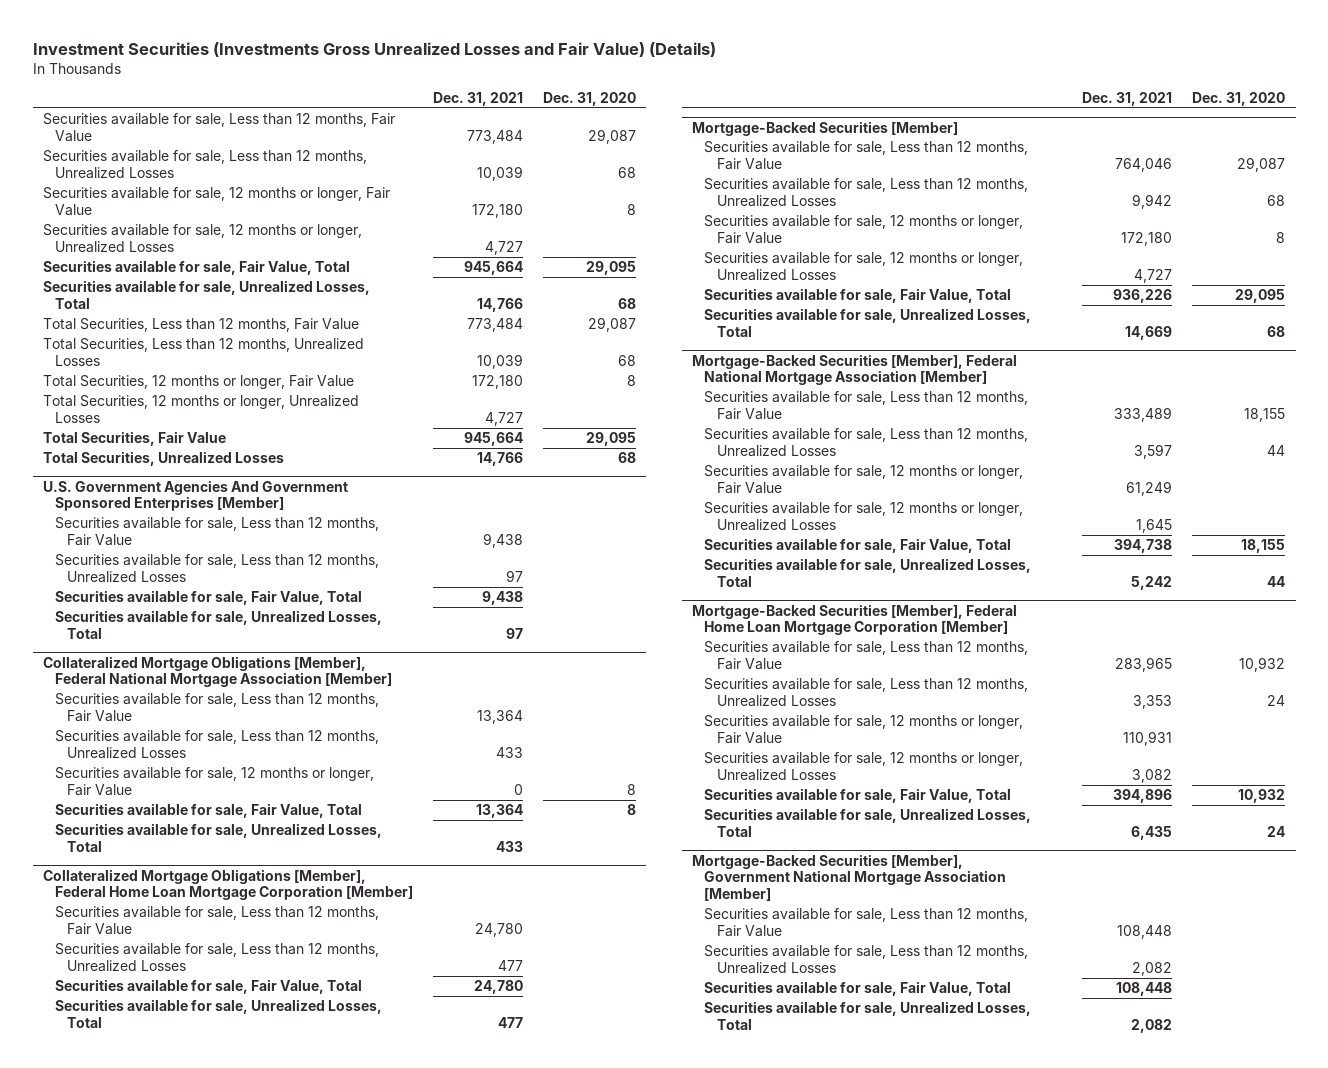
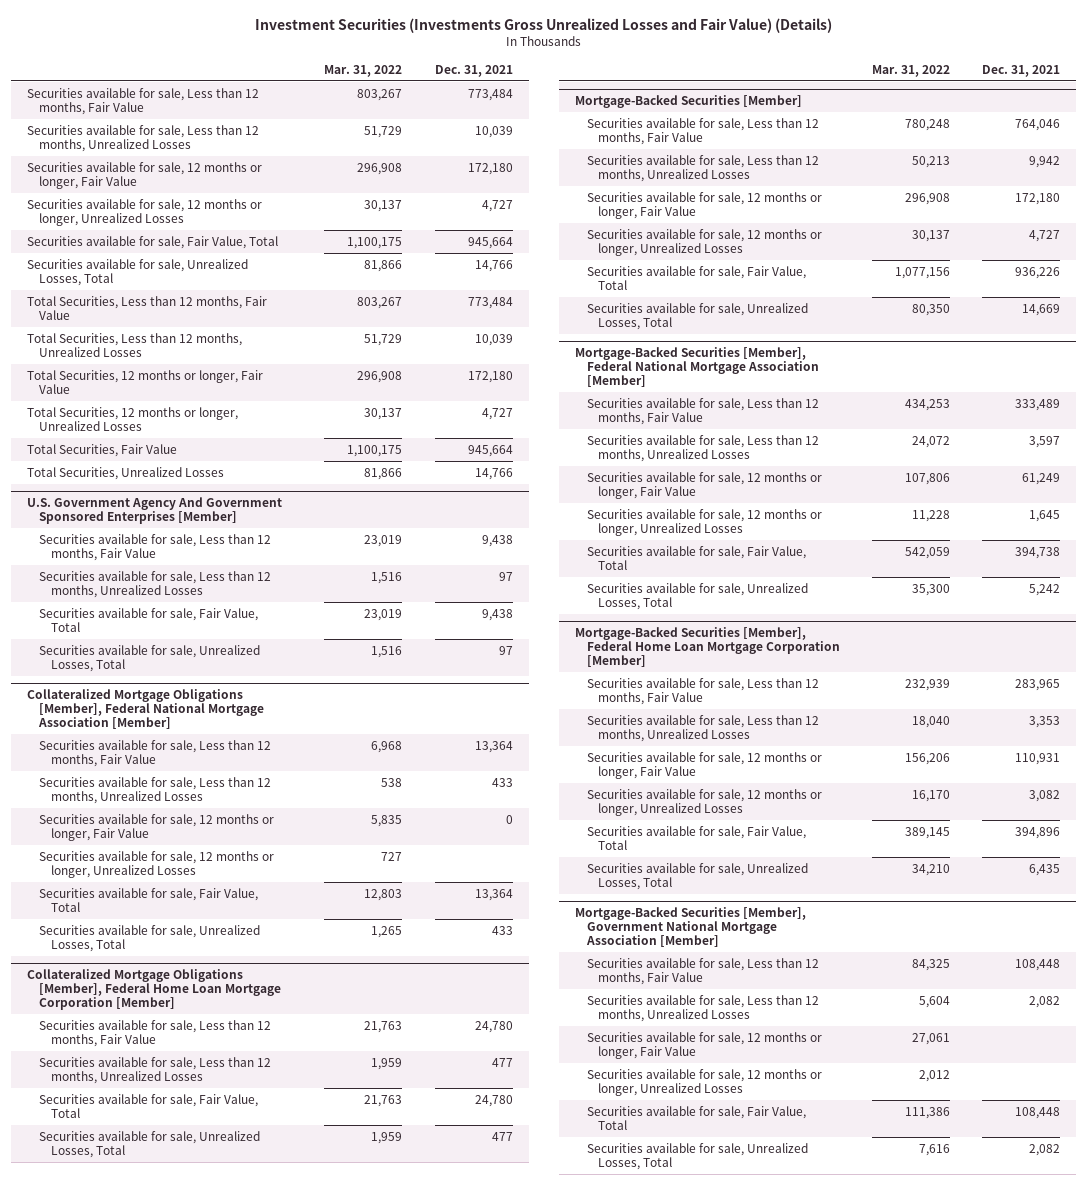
[543,92,637,107] Dec. 31, 2020 -> none
none -> [324,64,403,77] Mar. 31, 2022
[42,479,348,512] U.S. Government Agencies And Government Sponsored Enterprises [Member] -> [27,496,283,525] U.S. Government Agency And Government Sponsored Enterprises [Member]
none -> [39,850,275,879] Securities available for sale, 12 months or longer, Unrealized Losses
none -> [586,1031,822,1060] Securities available for sale, 12 months or longer, Fair Value
none -> [586,1068,822,1097] Securities available for sale, 12 months or longer, Unrealized Losses

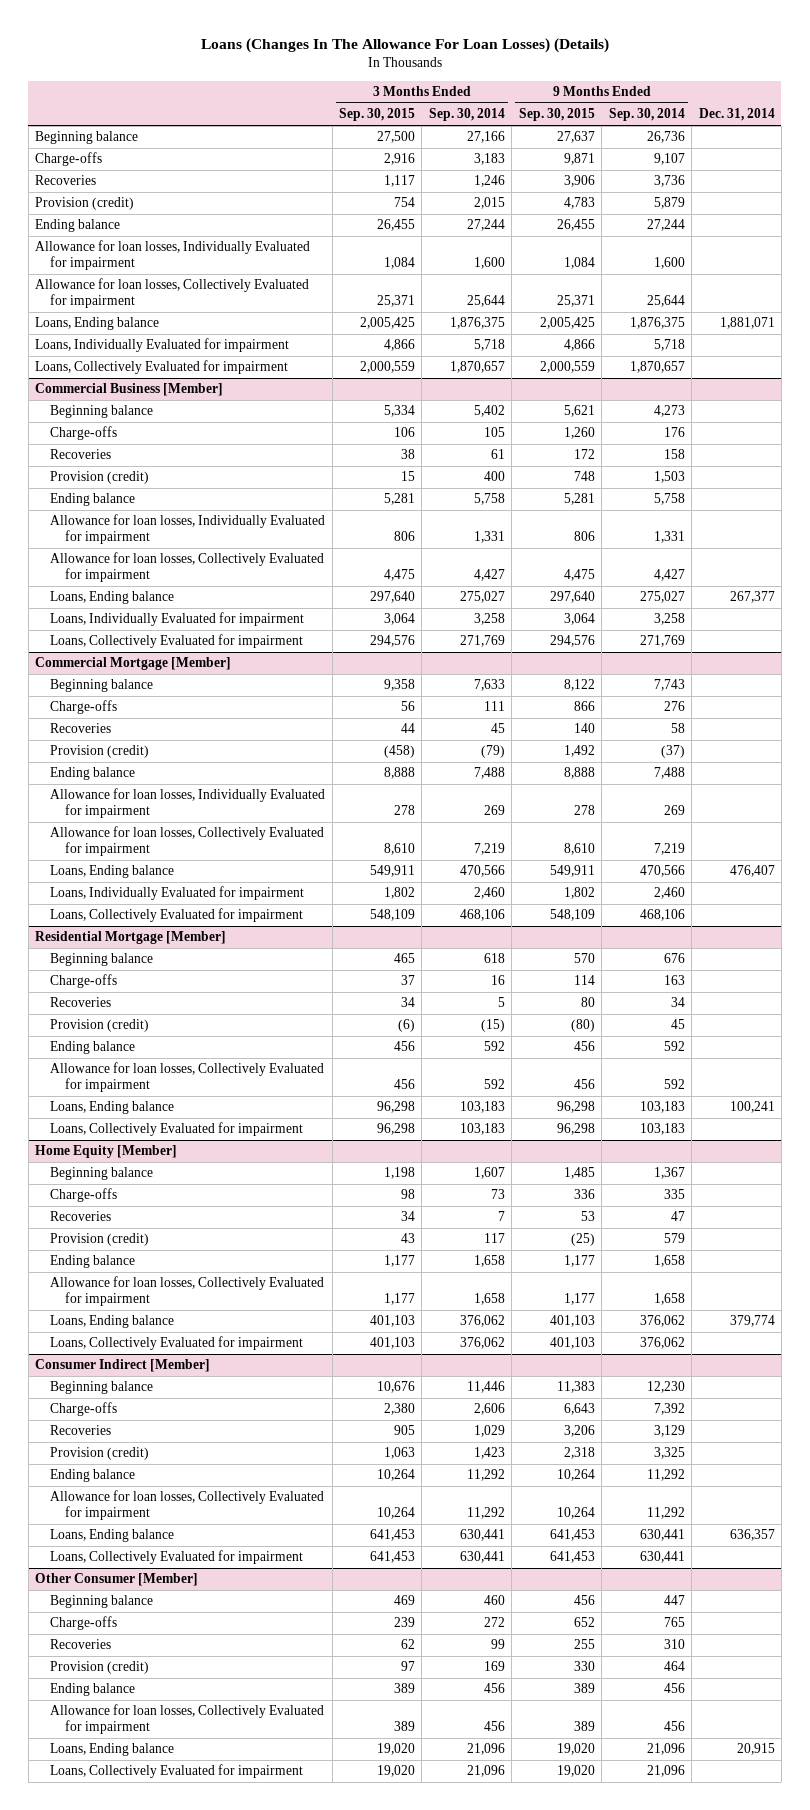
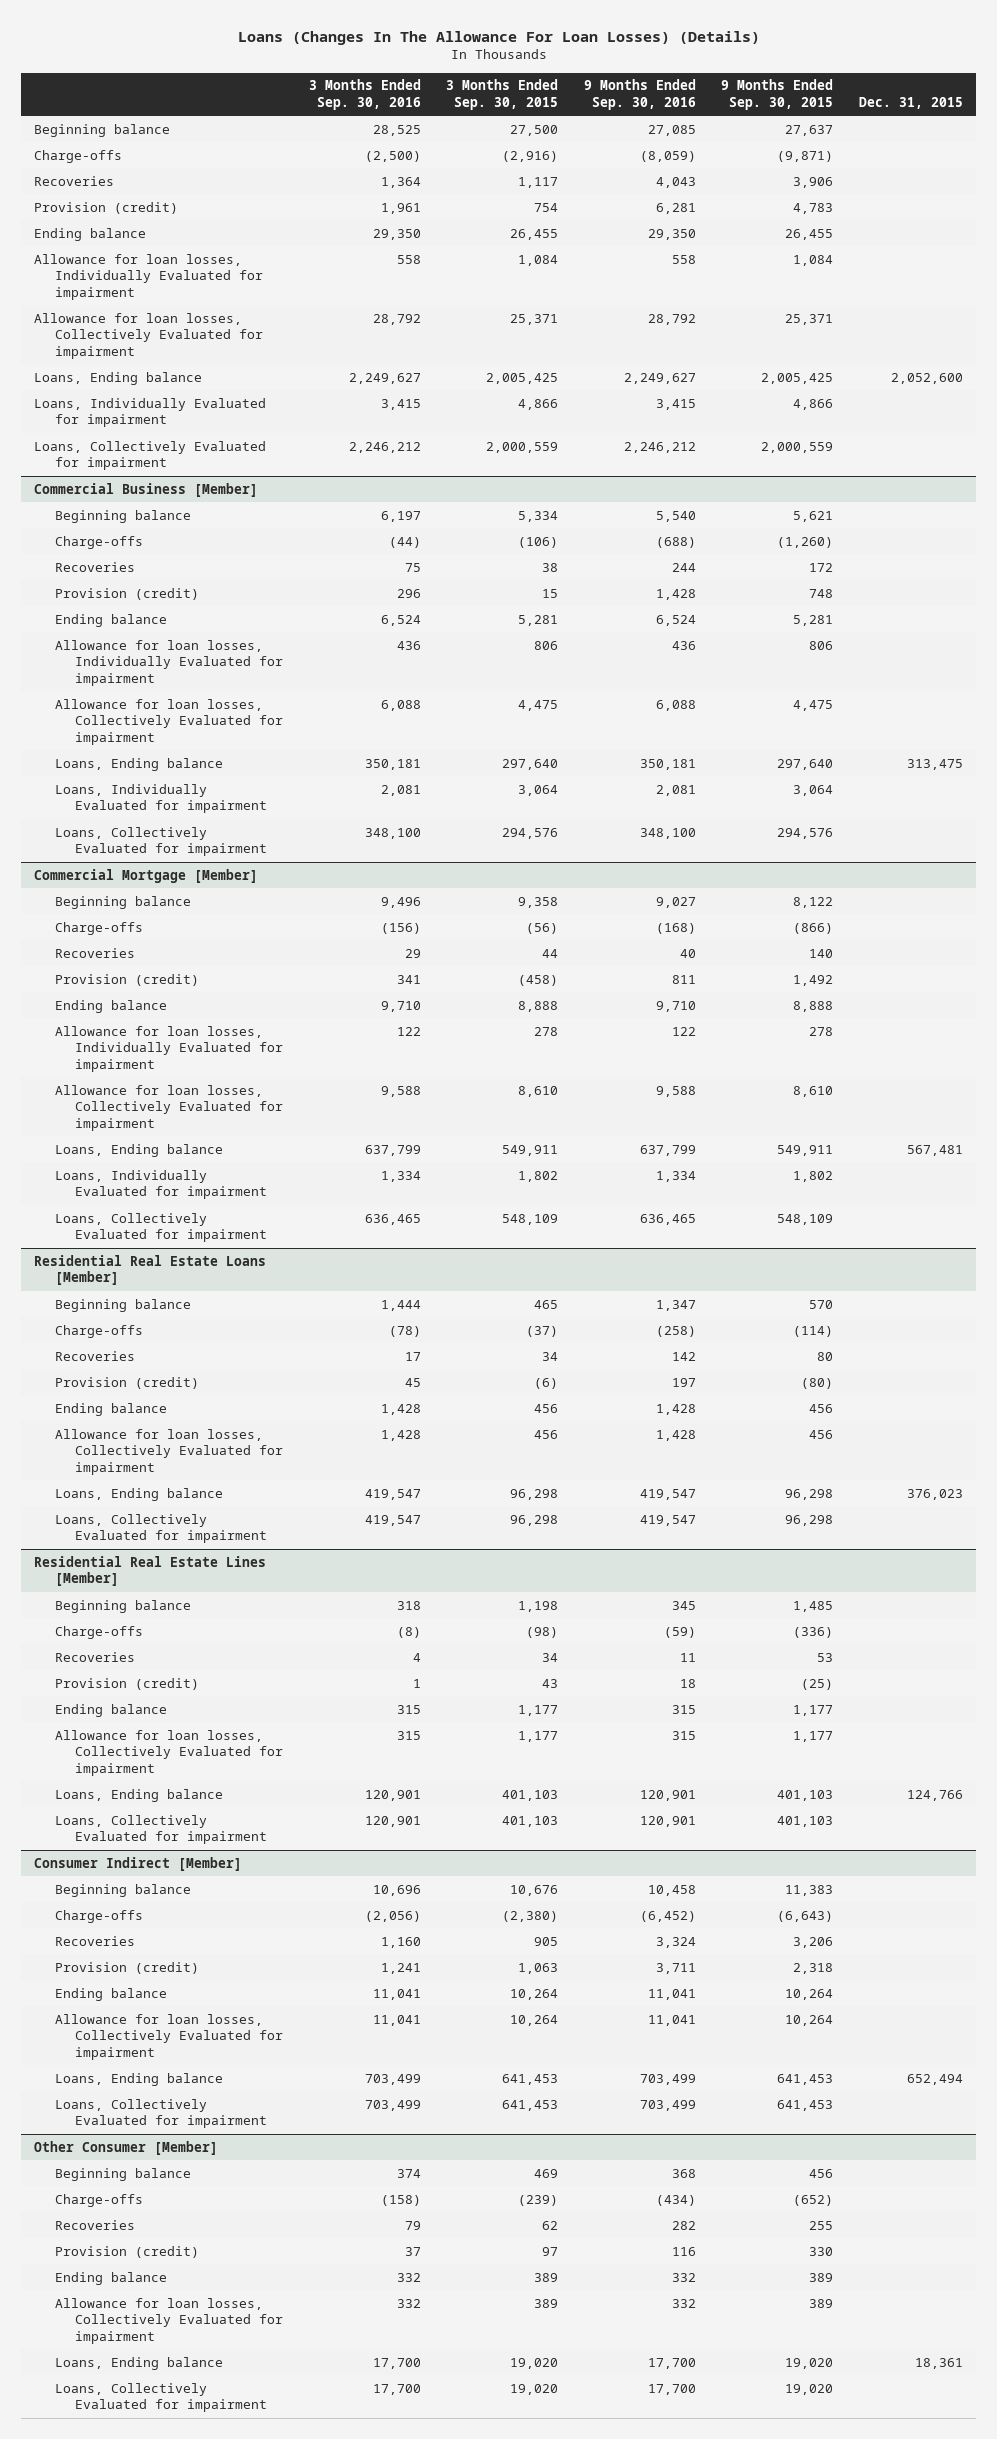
[428,108,505,122] Sep. 30, 2014 -> none
[608,108,685,122] Sep. 30, 2014 -> none
[698,108,775,122] Dec. 31, 2014 -> none
none -> [308,79,421,110] 3 Months Ended Sep. 30, 2016
none -> [583,79,696,110] 9 Months Ended Sep. 30, 2016
none -> [858,96,963,109] Dec. 31, 2015
[384,153,416,166] 2,916 -> [502,150,559,162] (2,916)
[563,153,595,166] 9,871 -> [777,150,834,162] (9,871)
[394,427,416,438] 106 -> [518,536,559,548] (106)
[563,427,595,440] 1,260 -> [777,536,834,548] (1,260)
[401,701,416,712] 56 -> [526,922,559,934] (56)
[573,701,595,712] 866 -> [793,922,834,934] (866)
[35,931,227,945] Residential Mortgage [Member] -> [34,1254,267,1286] Residential Real Estate Loans [Member]
[401,975,416,986] 37 -> [526,1325,559,1337] (37)
[573,975,595,986] 114 -> [793,1325,834,1337] (114)
[35,1145,178,1159] Home Equity [Member] -> [34,1555,267,1587] Residential Real Estate Lines [Member]
[401,1189,416,1200] 98 -> [526,1626,559,1638] (98)
[573,1189,595,1200] 336 -> [793,1626,834,1638] (336)
[384,1403,416,1416] 2,380 -> [502,1910,559,1922] (2,380)
[563,1403,595,1416] 6,643 -> [777,1910,834,1922] (6,643)
[394,1617,416,1628] 239 -> [518,2194,559,2206] (239)
[573,1617,595,1628] 652 -> [793,2194,834,2206] (652)

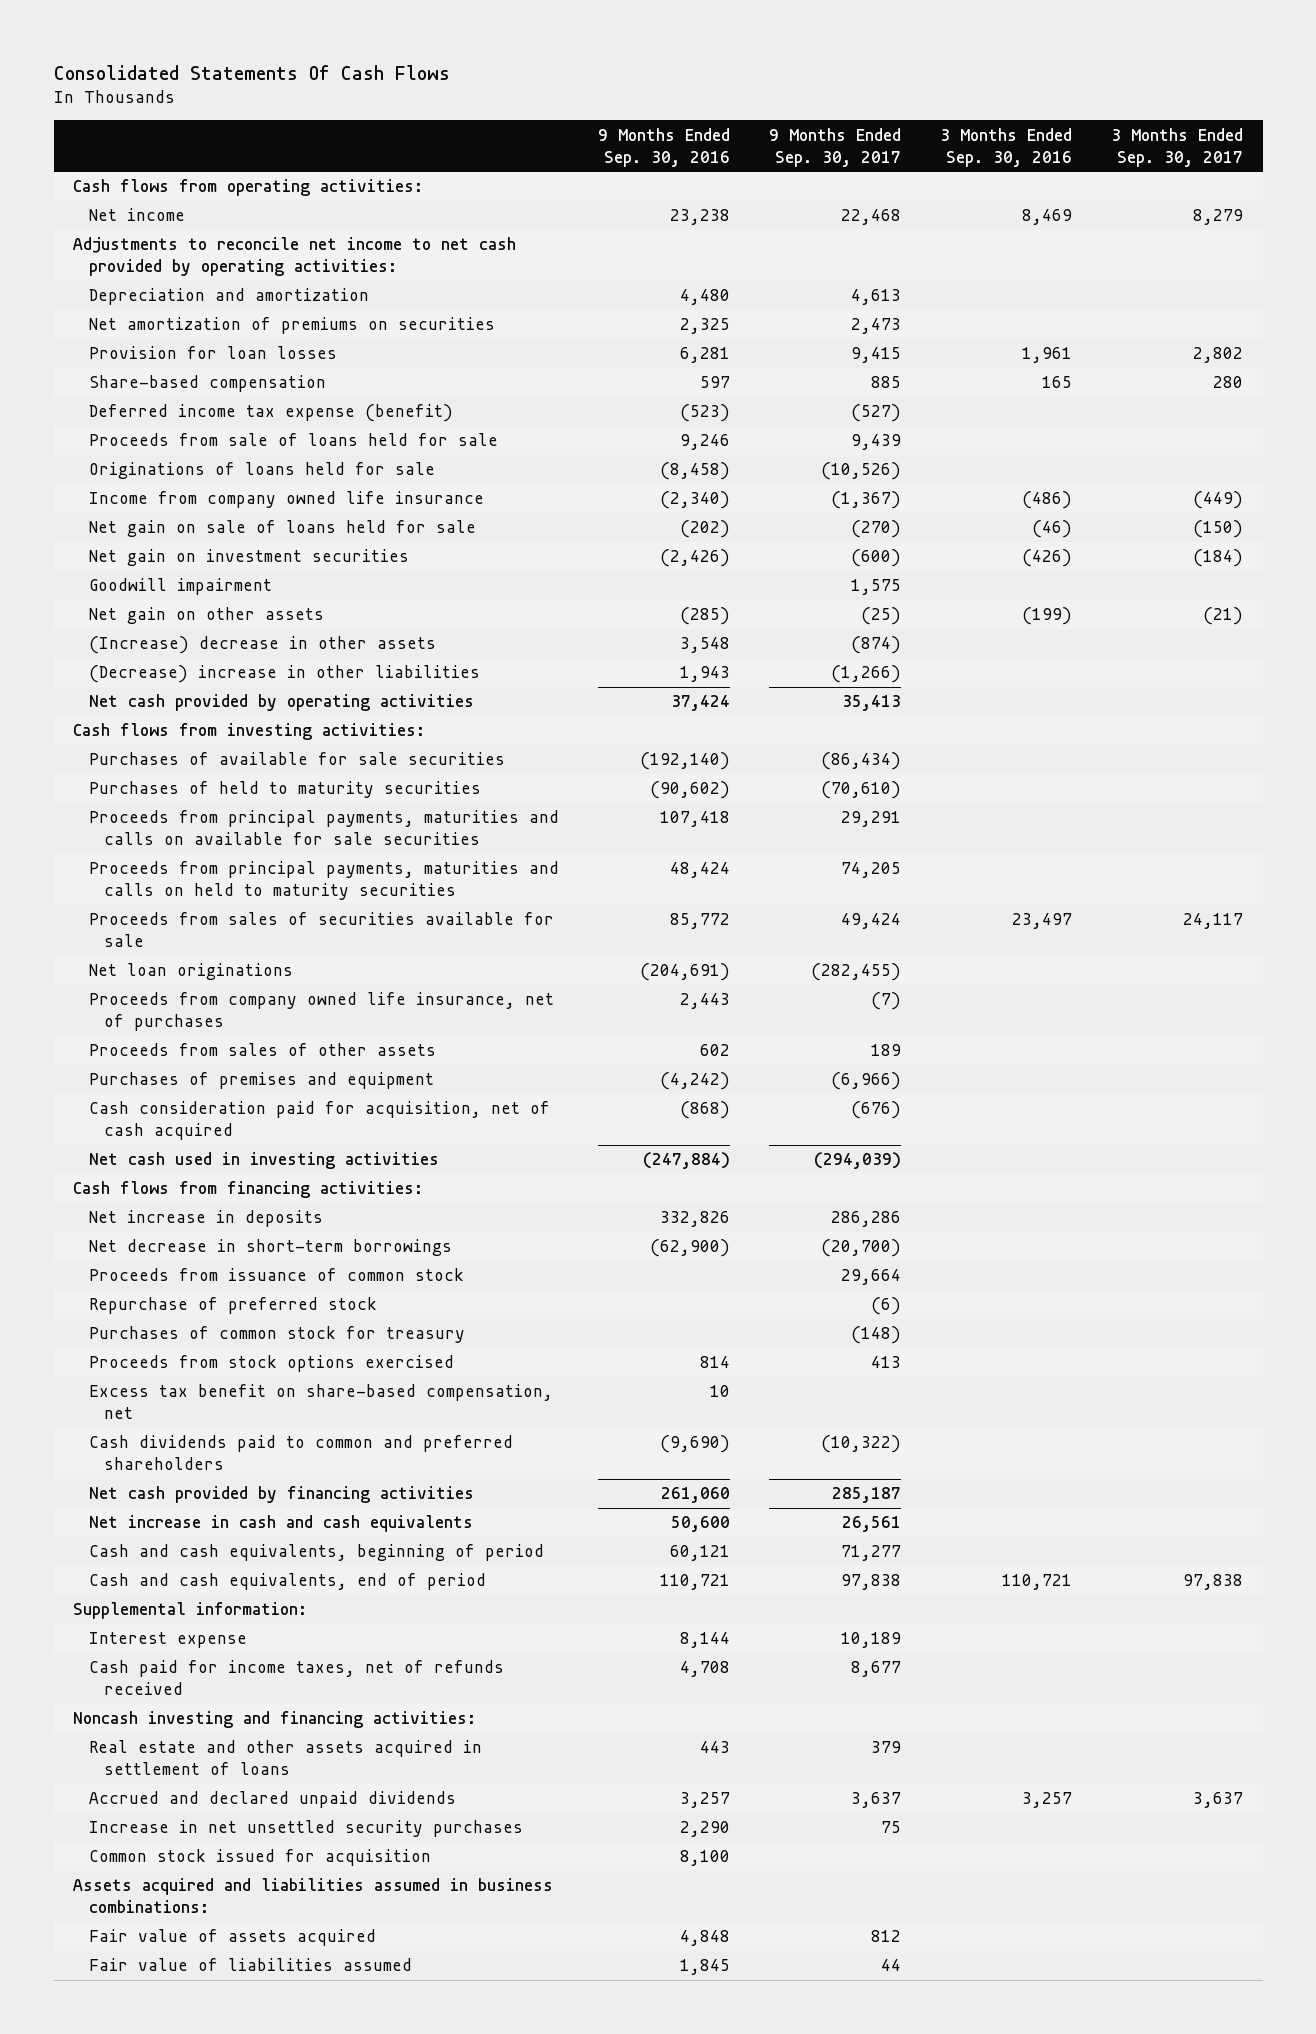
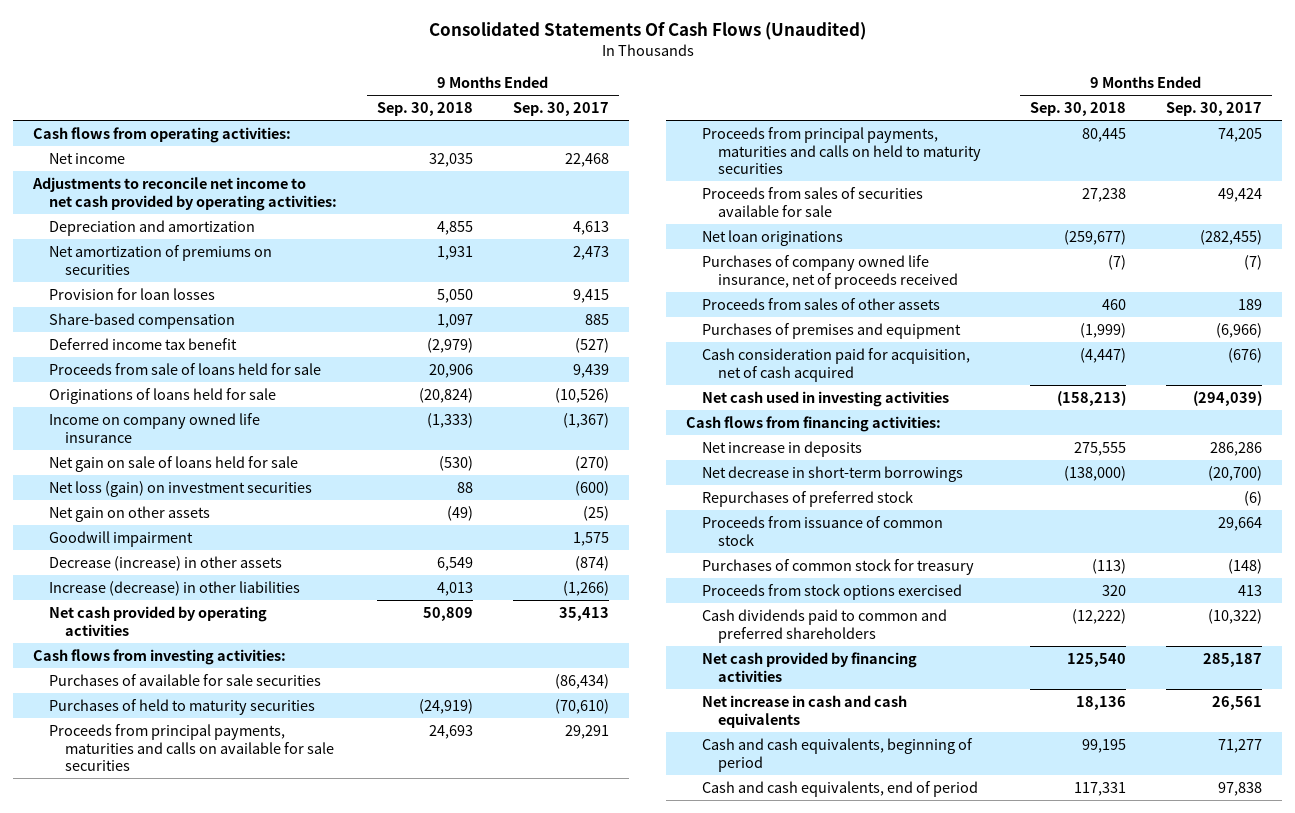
[53,65,450,81] Consolidated Statements Of Cash Flows -> [428,21,866,40] Consolidated Statements Of Cash Flows (Unaudited)
[597,127,730,167] 9 Months Ended Sep. 30, 2016 -> none
[939,127,1072,167] 3 Months Ended Sep. 30, 2016 -> none
[1111,127,1244,167] 3 Months Ended Sep. 30, 2017 -> none
none -> [377,102,474,117] Sep. 30, 2018
[88,404,453,423] Deferred income tax expense (benefit) -> [49,337,238,350] Deferred income tax benefit
[88,491,484,509] Income from company owned life insurance -> [49,412,261,443] Income on company owned life insurance
[88,549,409,567] Net gain on investment securities -> [49,480,313,497] Net loss (gain) on investment securities
[88,578,272,596] Goodwill impairment -> [49,530,194,547] Goodwill impairment
[88,636,436,655] (Increase) decrease in other assets -> [49,555,283,571] Decrease (increase) in other assets
[88,665,480,684] (Decrease) increase in other liabilities -> [49,580,301,596] Increase (decrease) in other liabilities
[88,992,554,1032] Proceeds from company owned life insurance, net of purchases -> [702,254,959,289] Purchases of company owned life insurance, net of proceeds received
none -> [702,490,914,507] Repurchases of preferred stock
[88,1297,377,1315] Repurchase of preferred stock -> none
[88,1384,553,1420] Excess tax benefit on share-based compensation, net -> none
[73,1602,308,1620] Supplemental information: -> none
[88,1632,247,1649] Interest expense -> none
[88,1660,504,1696] Cash paid for income taxes, net of refunds received -> none
[73,1711,477,1729] Noncash investing and financing activities: -> none
[88,1740,482,1776] Real estate and other assets acquired in settlement of loans -> none
[88,1791,456,1809] Accrued and declared unpaid dividends -> none
[88,1820,523,1838] Increase in net unsettled security purchases -> none
[88,1849,431,1867] Common stock issued for acquisition -> none
[73,1878,554,1914] Assets acquired and liabilities assumed in business combinations: -> none
[88,1929,376,1947] Fair value of assets acquired -> none
[88,1958,412,1972] Fair value of liabilities assumed -> none

